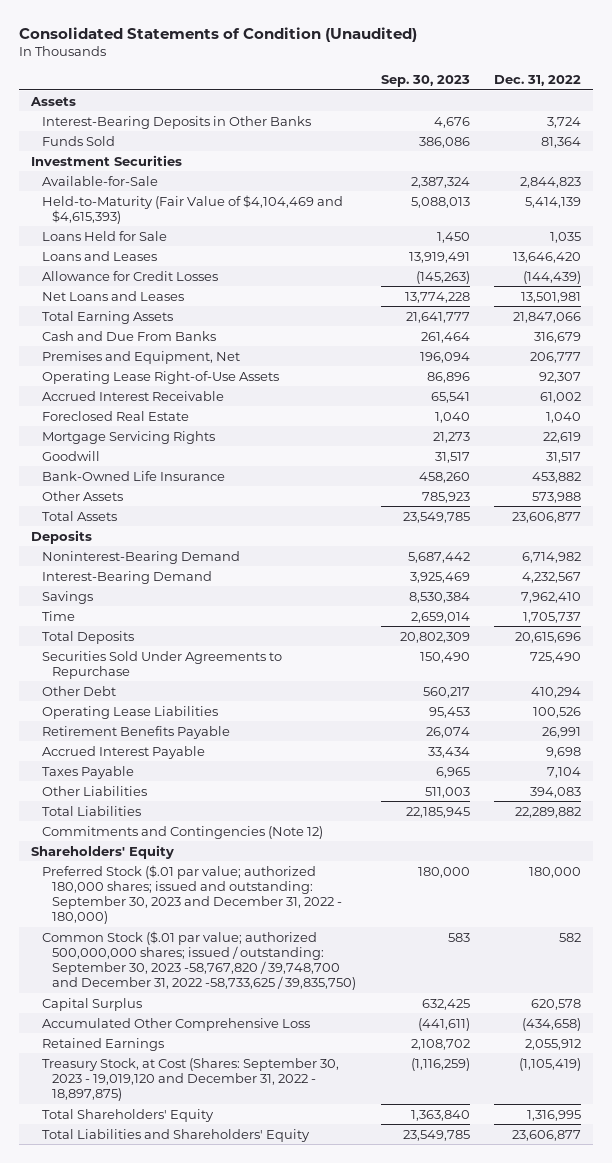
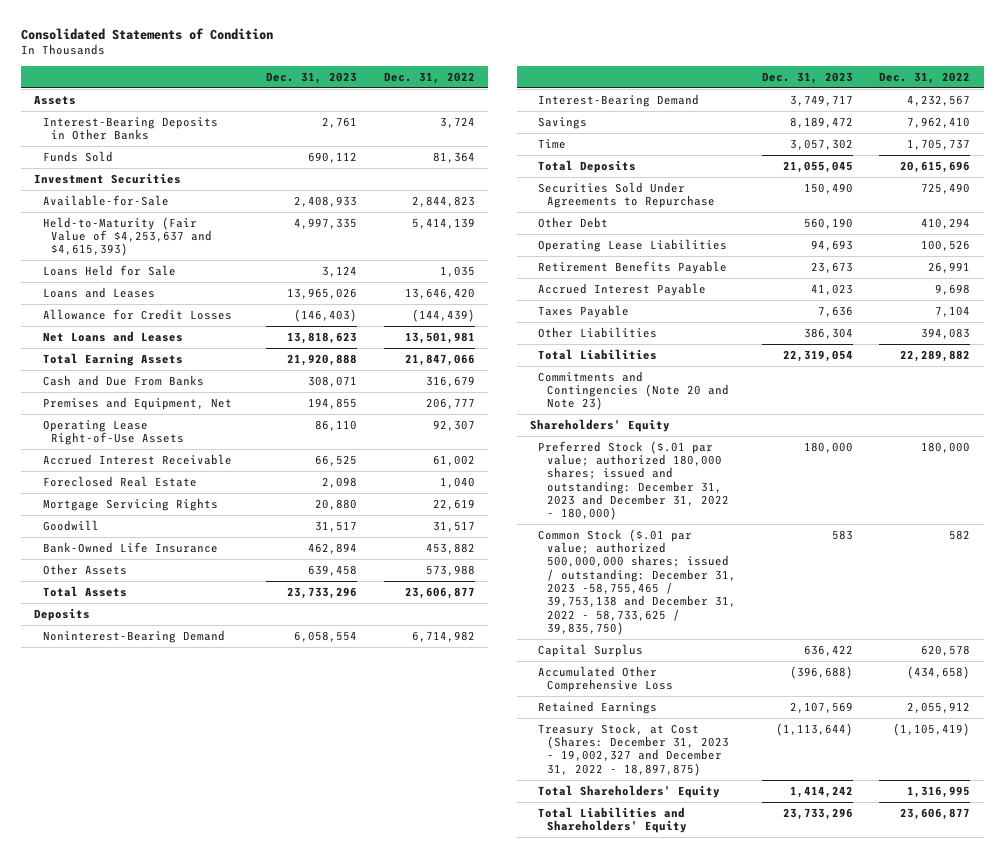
[18,26,417,42] Consolidated Statements of Condition (Unaudited) -> [21,27,274,40] Consolidated Statements of Condition
[380,75,470,88] Sep. 30, 2023 -> none
none -> [266,71,358,84] Dec. 31, 2023
[41,194,343,224] Held-to-Maturity (Fair Value of $4,104,469 and $4,615,393) -> [42,216,213,257] Held-to-Maturity (Fair Value of $4,253,637 and $4,615,393)
[41,825,323,839] Commitments and Contingencies (Note 12) -> [538,370,729,411] Commitments and Contingencies (Note 20 and Note 23)
[41,864,343,925] Preferred Stock ($.01 par value; authorized 180,000 shares; issued and outstanding: September 30, 2023 and December 31, 2022 - 180,000) -> [538,440,729,521] Preferred Stock ($.01 par value; authorized 180,000 shares; issued and outstanding: December 31, 2023 and December 31, 2022 - 180,000)
[41,930,357,991] Common Stock ($.01 par value; authorized 500,000,000 shares; issued / outstanding: September 30, 2023 -58,767,820 / 39,748,700 and December 31, 2022 -58,733,625 / 39,835,750) -> [538,528,736,636] Common Stock ($.01 par value; authorized 500,000,000 shares; issued / outstanding: December 31, 2023 -58,755,465 / 39,753,138 and December 31, 2022 - 58,733,625 / 39,835,750)
[41,1057,339,1102] Treasury Stock, at Cost (Shares: September 30, 2023 - 19,019,120 and December 31, 2022 - 18,897,875) -> [538,722,729,776] Treasury Stock, at Cost (Shares: December 31, 2023 - 19,002,327 and December 31, 2022 - 18,897,875)

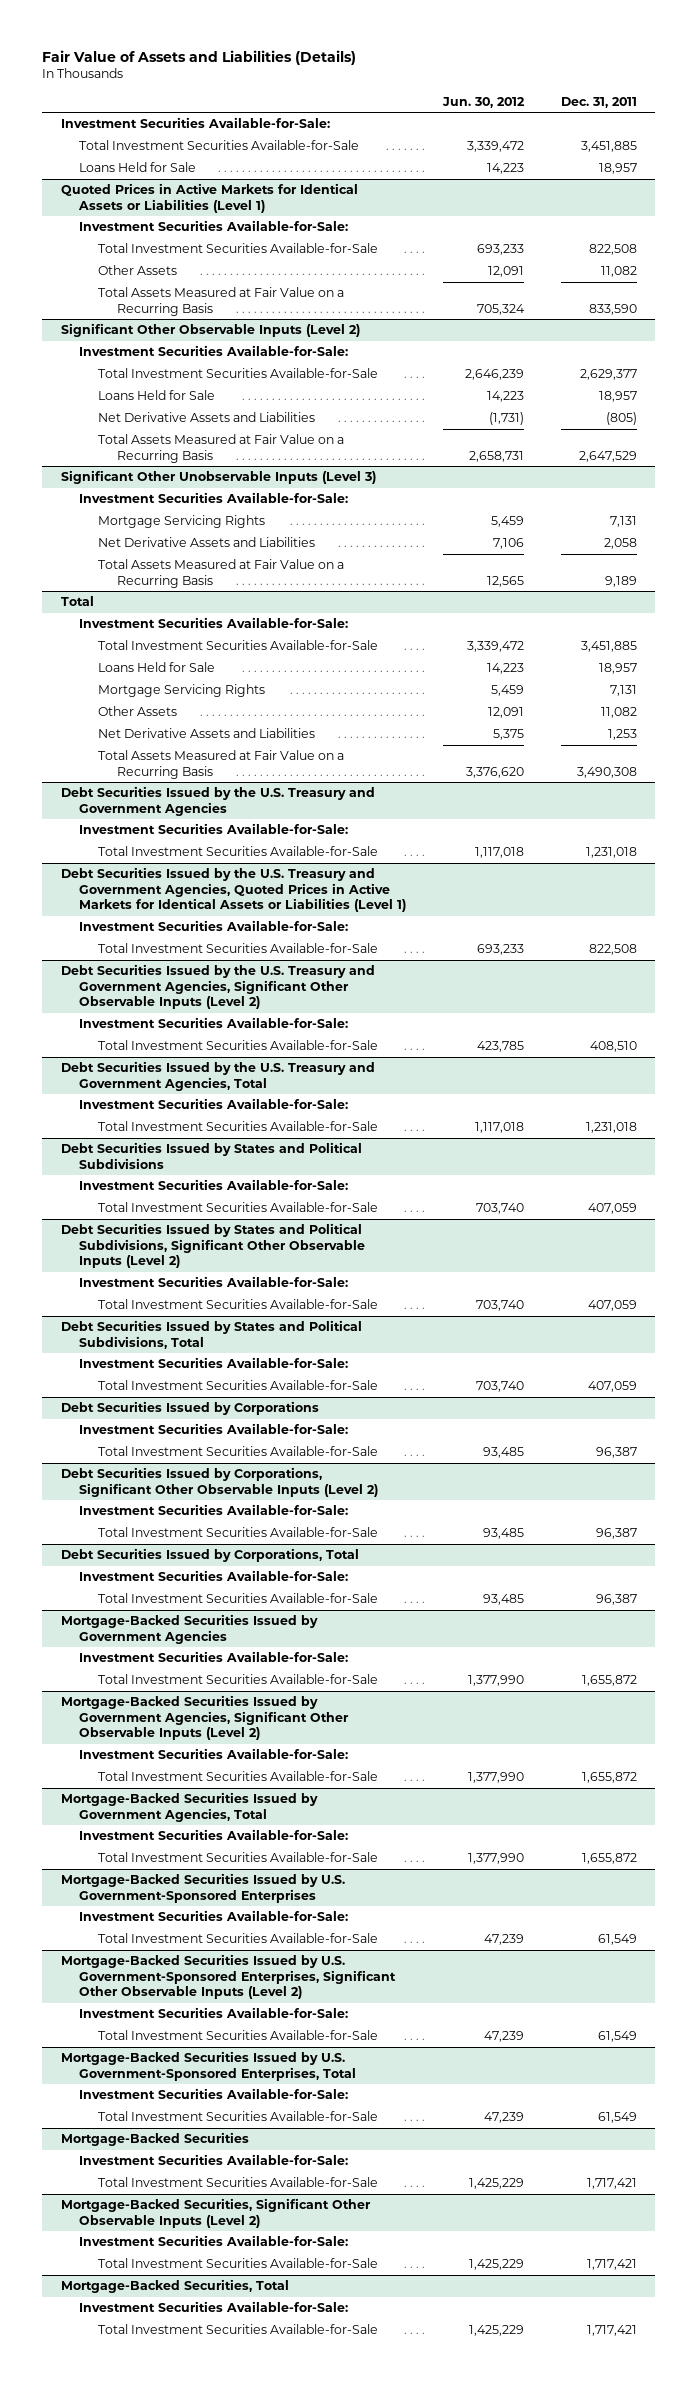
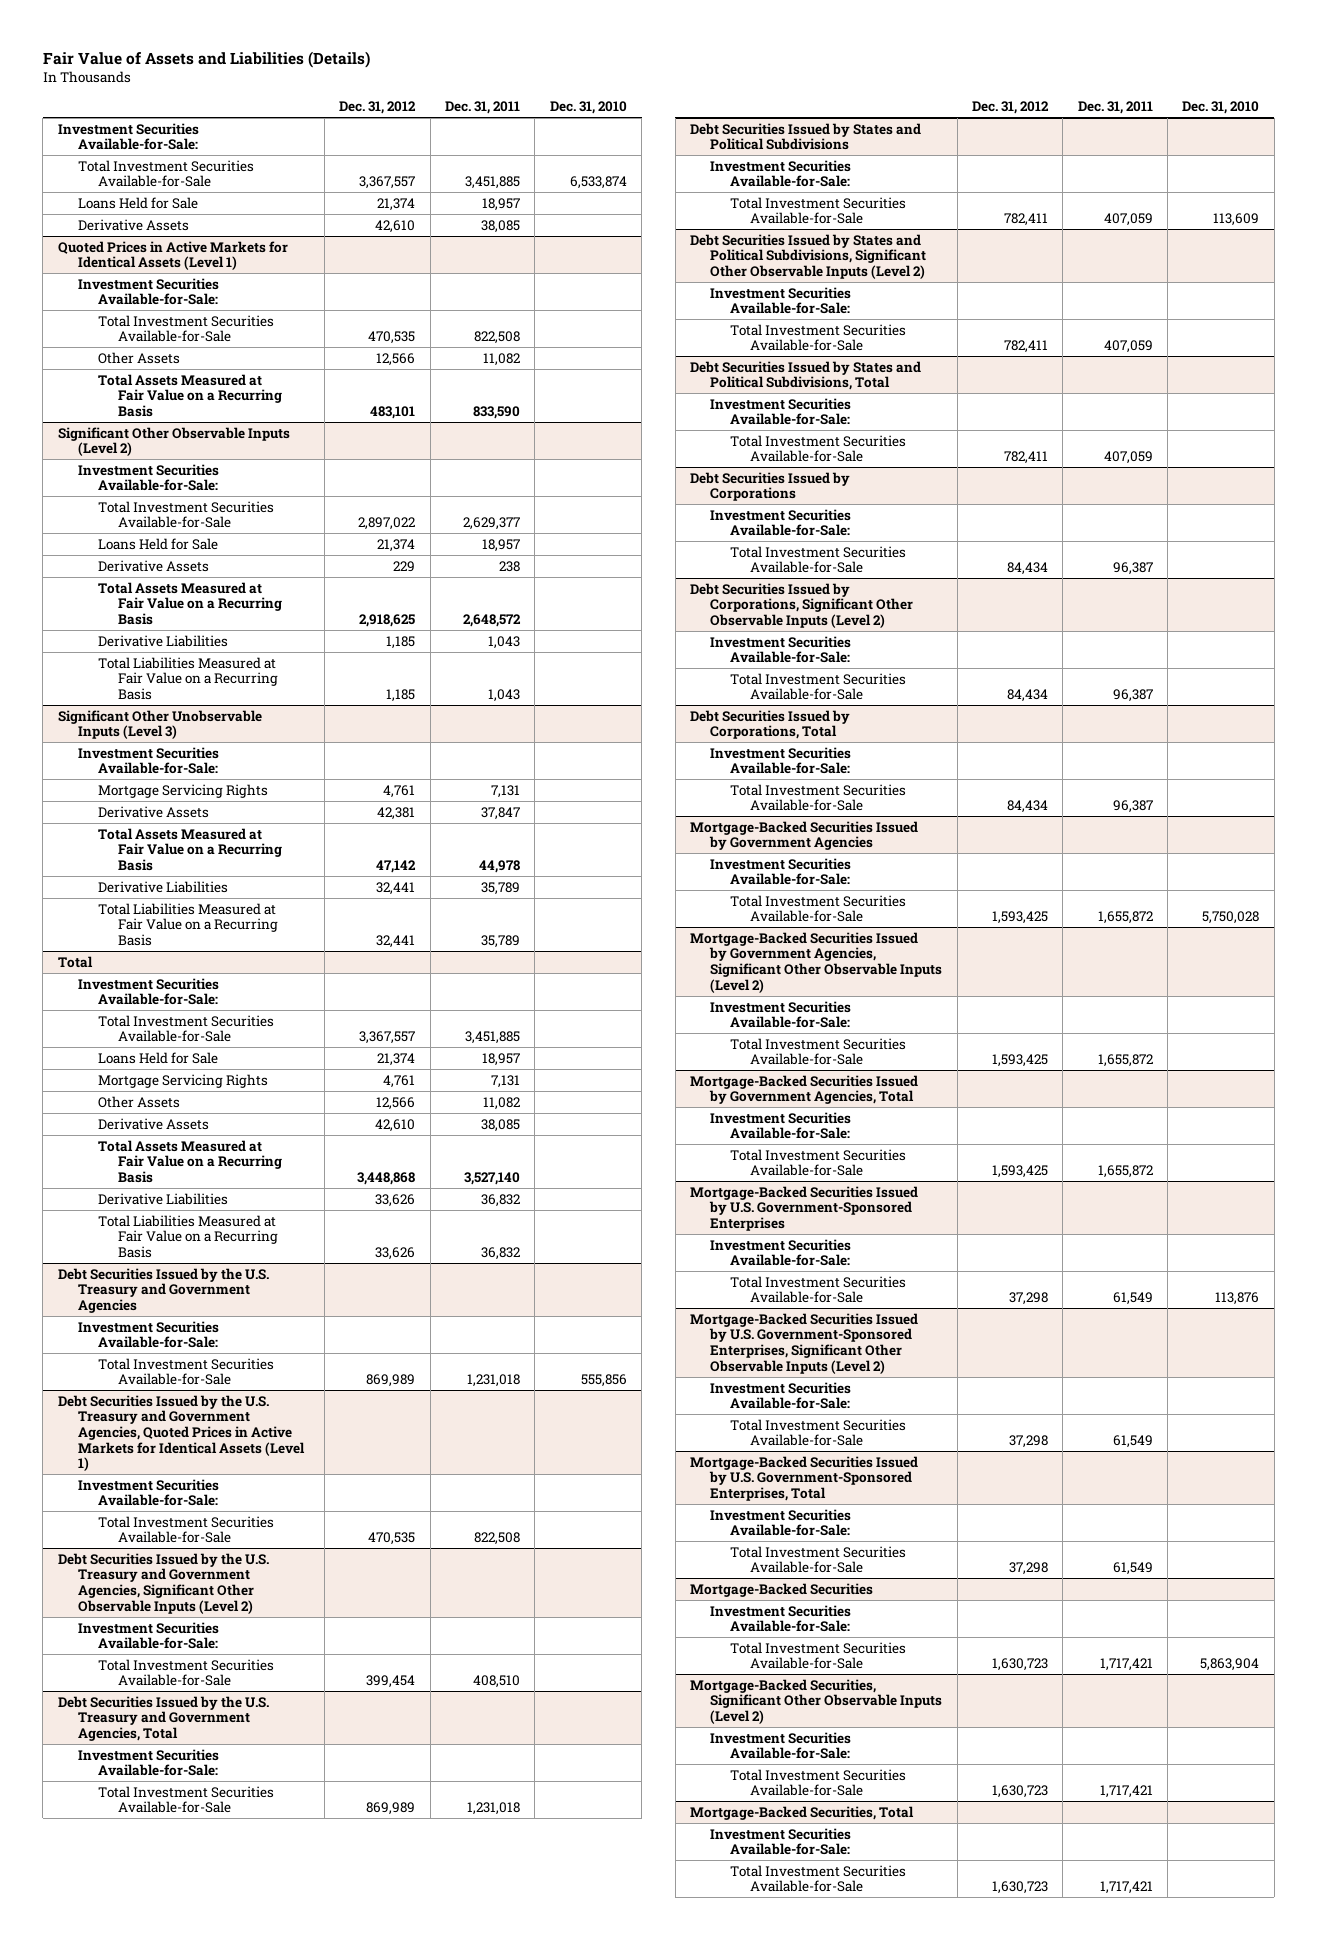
[442,96,526,108] Jun. 30, 2012 -> none
none -> [339,101,417,115] Dec. 31, 2012
none -> [549,101,627,115] Dec. 31, 2010
none -> [77,218,189,231] Derivative Assets
[60,183,358,213] Quoted Prices in Active Markets for Identical Assets or Liabilities (Level 1) -> [57,240,288,271] Quoted Prices in Active Markets for Identical Assets (Level 1)
[98,412,316,423] Net Derivative Assets and Liabilities -> none
none -> [97,559,209,572] Derivative Assets
[578,450,637,462] 2,647,529 -> [462,614,521,628] 2,648,572
none -> [97,634,228,647] Derivative Liabilities
none -> [97,656,278,701] Total Liabilities Measured at Fair Value on a Recurring Basis
[98,537,316,548] Net Derivative Assets and Liabilities -> none
none -> [97,805,209,818] Derivative Assets
[604,575,637,587] 9,189 -> [478,860,520,874] 44,978
none -> [97,880,228,893] Derivative Liabilities
none -> [97,902,278,947] Total Liabilities Measured at Fair Value on a Recurring Basis
[98,728,316,739] Net Derivative Assets and Liabilities -> none
none -> [97,1117,209,1130] Derivative Assets
[576,766,637,778] 3,490,308 -> [463,1172,520,1186] 3,527,140
none -> [97,1192,228,1205] Derivative Liabilities
none -> [97,1214,278,1259] Total Liabilities Measured at Fair Value on a Recurring Basis
[60,867,407,913] Debt Securities Issued by the U.S. Treasury and Government Agencies, Quoted Prices in Active Markets for Identical Assets or Liabilities (Level 1) -> [57,1394,305,1472] Debt Securities Issued by the U.S. Treasury and Government Agencies, Quoted Prices in Active Markets for Identical Assets (Level 1)

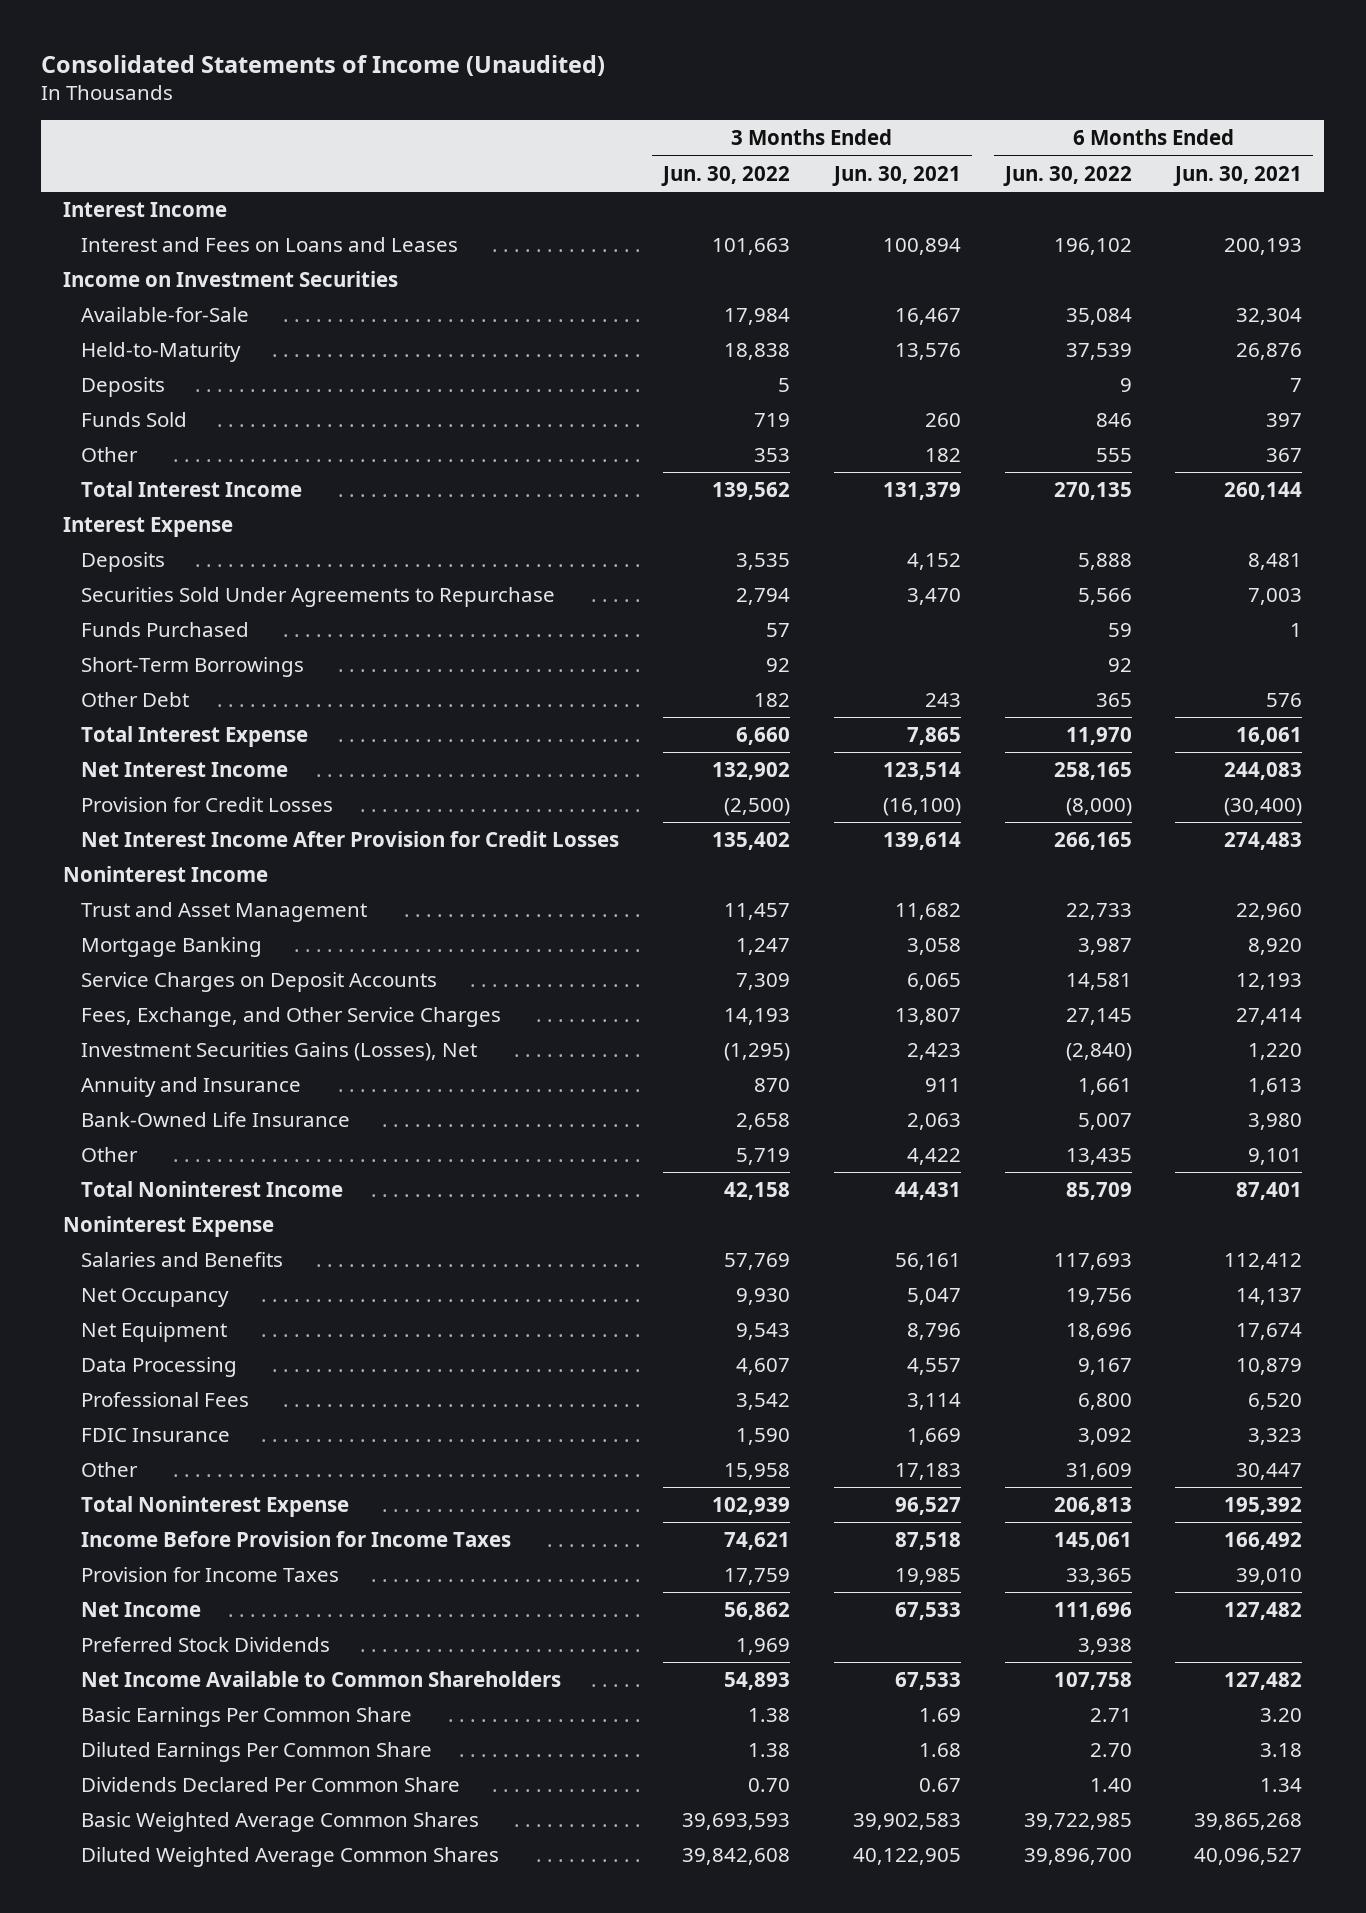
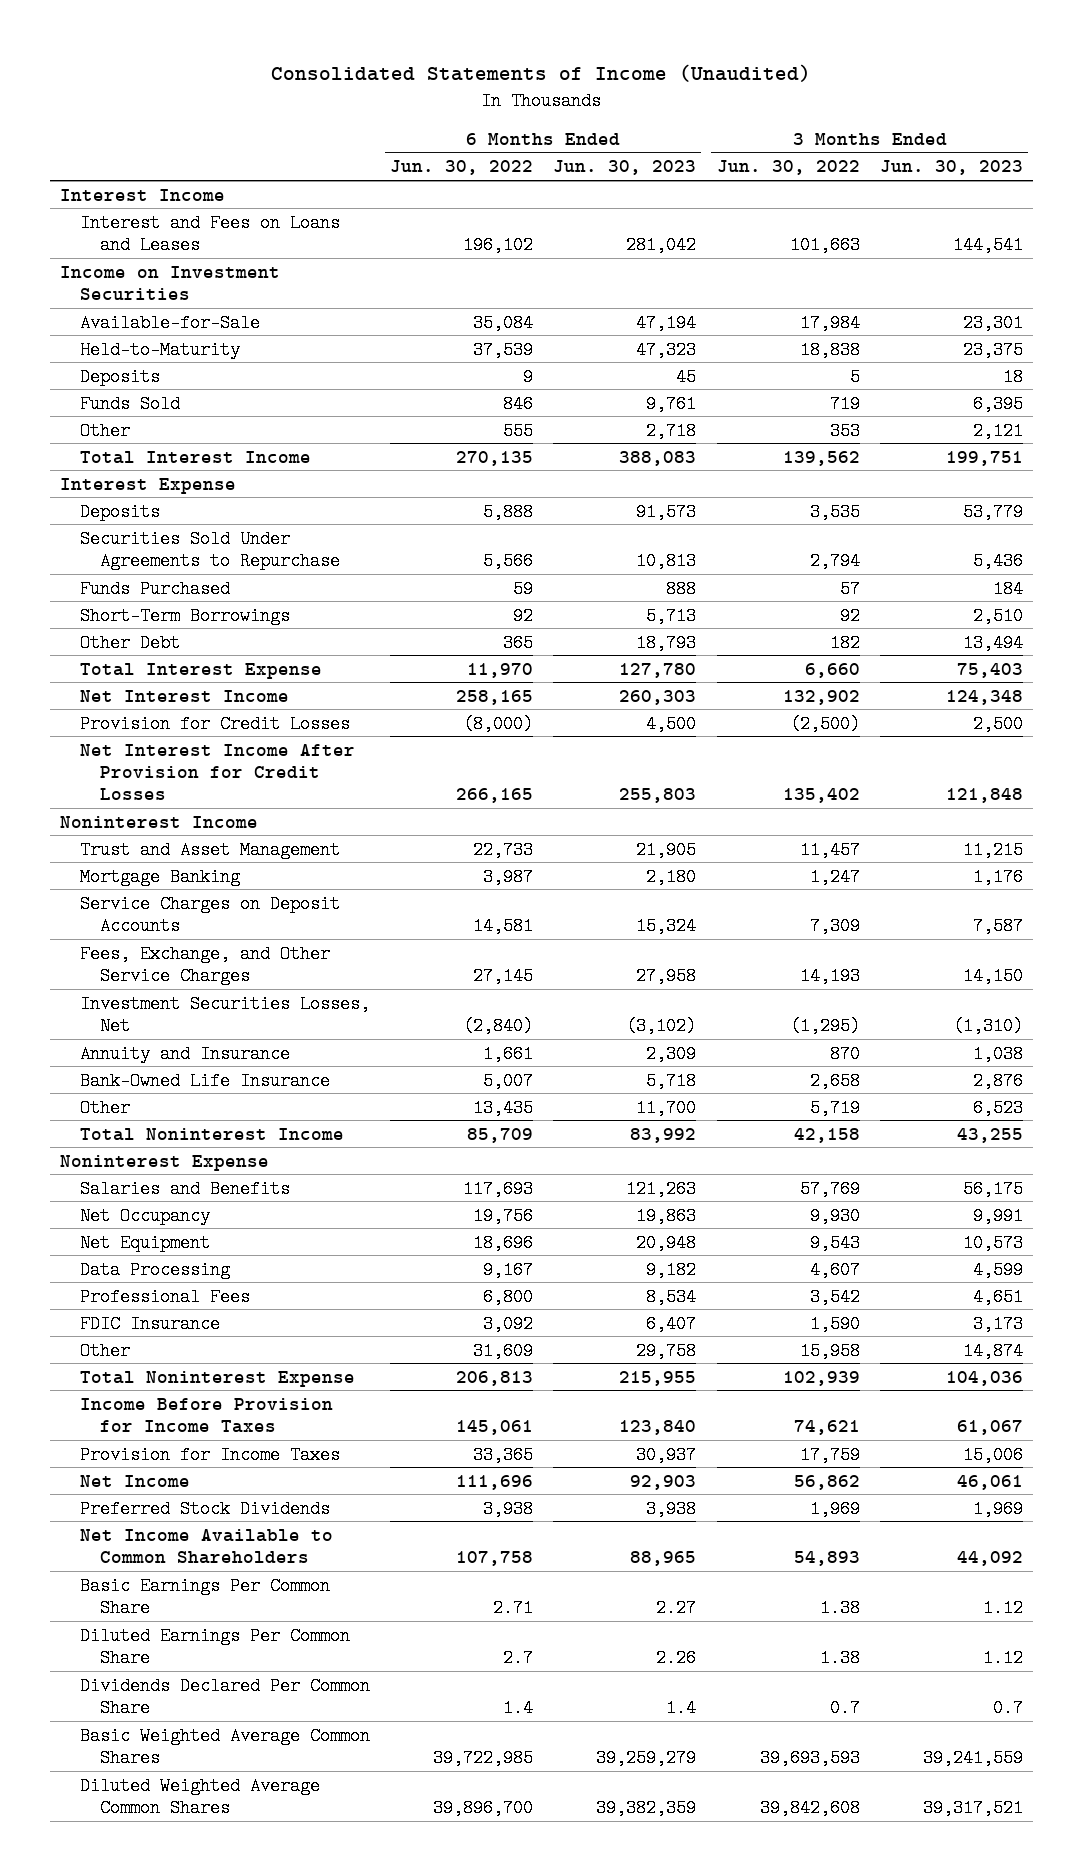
[831,165,961,186] Jun. 30, 2021 -> none
[1173,165,1303,186] Jun. 30, 2021 -> none
none -> [553,160,697,176] Jun. 30, 2023
none -> [879,160,1023,176] Jun. 30, 2023
[81,1041,478,1061] Investment Securities Gains (Losses), Net -> [79,994,370,1035] Investment Securities Losses, Net
[1089,1742,1132,1757] 2.70 -> [503,1648,534,1667] 2.7
[748,1777,791,1792] 0.70 -> [829,1698,860,1717] 0.7
[1089,1777,1132,1792] 1.40 -> [503,1698,534,1717] 1.4

